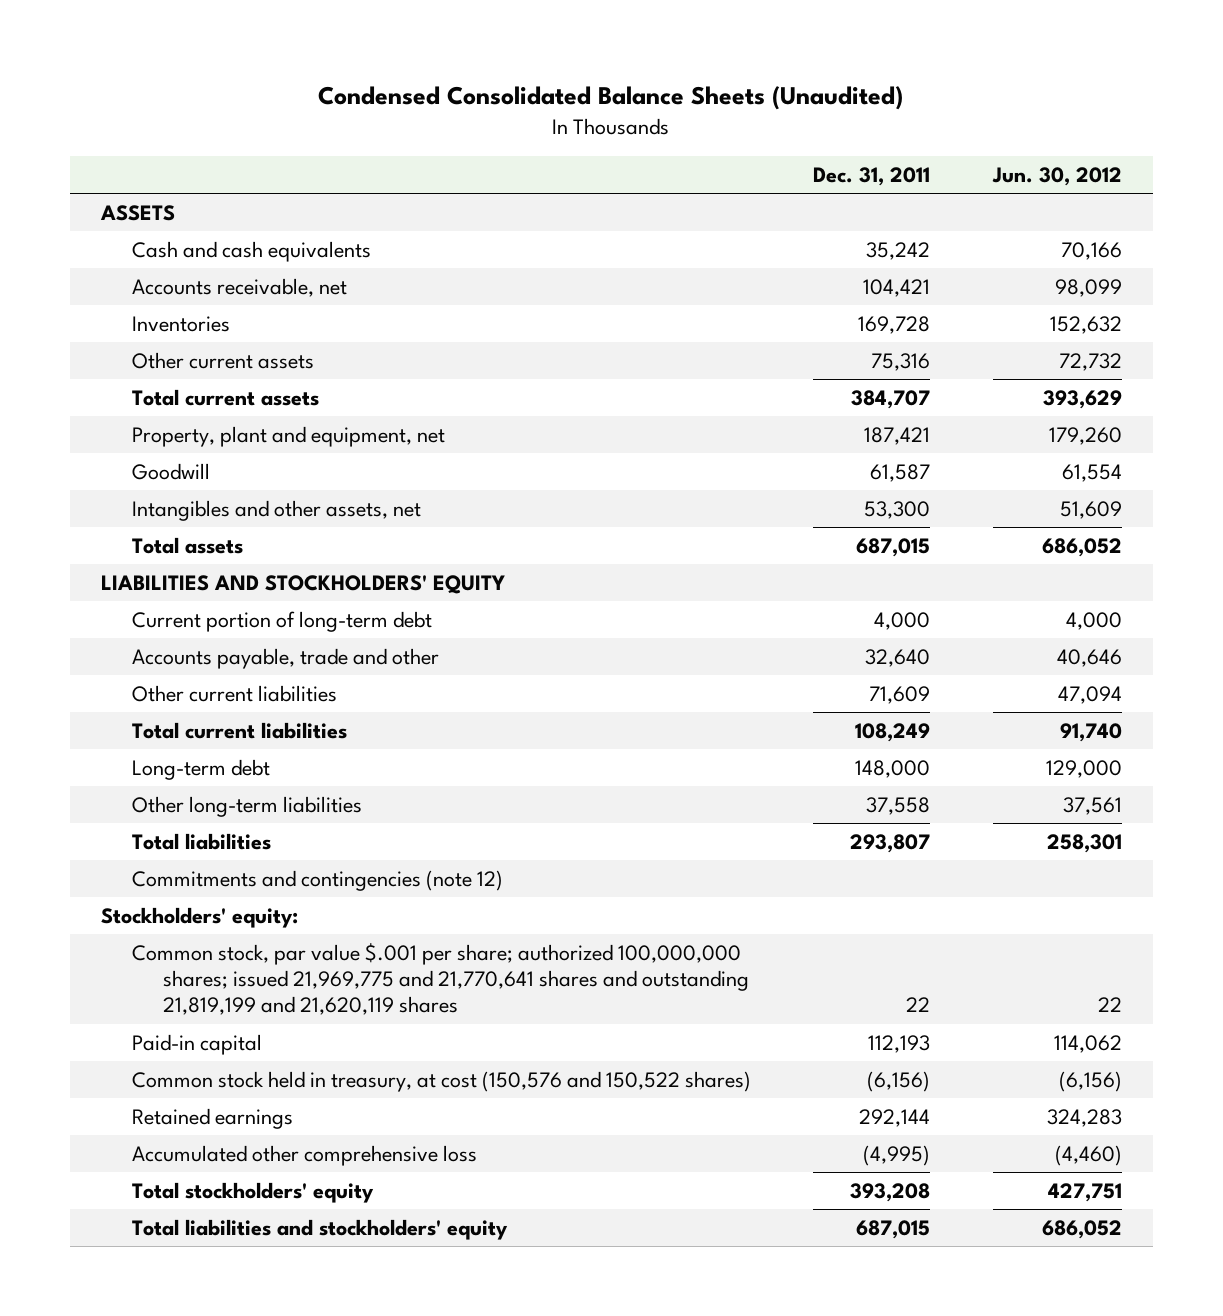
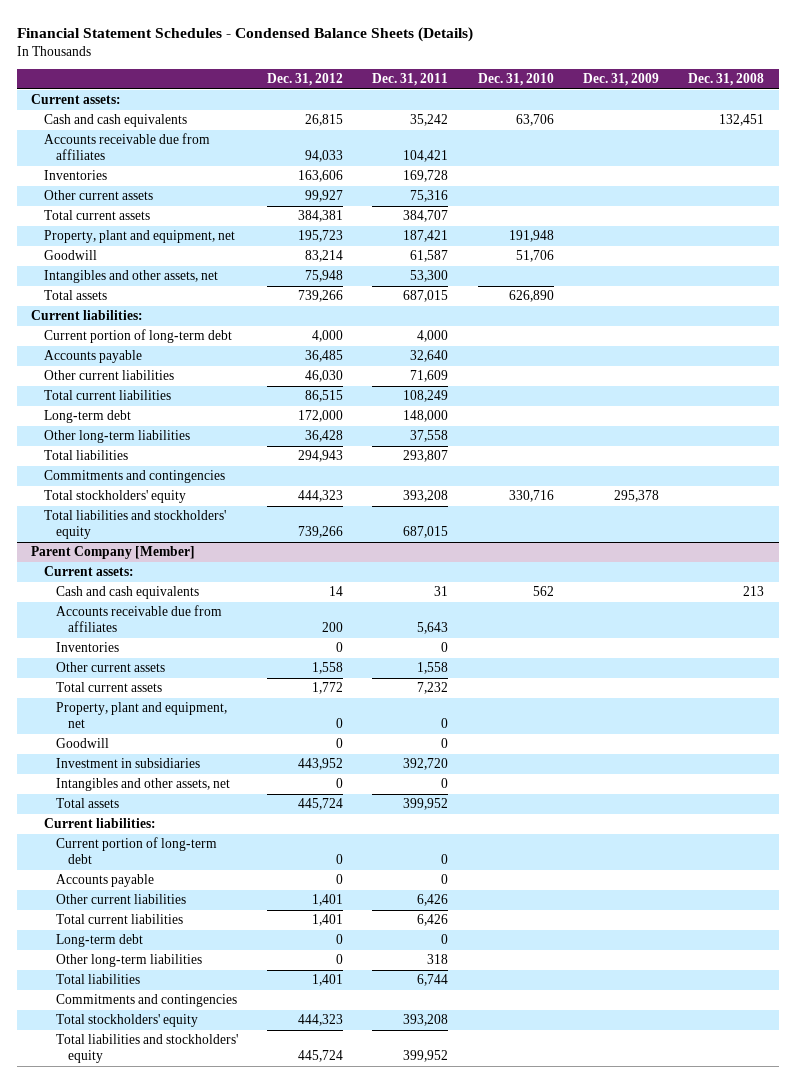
[318,86,904,111] Condensed Consolidated Balance Sheets (Unaudited) -> [16,26,473,42] Financial Statement Schedules - Condensed Balance Sheets (Details)
[991,167,1122,187] Jun. 30, 2012 -> none
none -> [267,73,344,87] Dec. 31, 2012
none -> [477,73,554,87] Dec. 31, 2010
none -> [582,73,659,87] Dec. 31, 2009
none -> [687,73,764,87] Dec. 31, 2008
[99,204,175,221] ASSETS -> [31,94,122,105] Current assets:
[131,277,347,297] Accounts receivable, net -> [43,133,210,161] Accounts receivable due from affiliates
[100,574,505,594] LIABILITIES AND STOCKHOLDERS' EQUITY -> none
none -> [31,310,144,321] Current liabilities:
[131,647,439,669] Accounts payable, trade and other -> [43,350,142,364] Accounts payable
[100,906,298,928] Stockholders' equity: -> none
[131,942,749,1016] Common stock, par value $.001 per share; authorized 100,000,000 shares; issued 21,969,775 and 21,770,641 shares and outstanding 21,819,199 and 21,620,119 shares -> none
[131,1033,262,1055] Paid-in capital -> none
[131,1070,751,1092] Common stock held in treasury, at cost (150,576 and 150,522 shares) -> none
[131,1107,293,1129] Retained earnings -> none
[131,1144,477,1166] Accumulated other comprehensive loss -> none
[131,869,503,891] Commitments and contingencies (note 12) -> [43,470,225,484] Commitments and contingencies
none -> [31,546,196,560] Parent Company [Member]
none -> [43,566,134,577] Current assets:
none -> [55,586,199,600] Cash and cash equivalents
none -> [55,605,222,633] Accounts receivable due from affiliates
none -> [55,642,119,653] Inventories
none -> [55,662,165,673] Other current assets
none -> [55,682,162,693] Total current assets
none -> [55,702,227,729] Property, plant and equipment, net
none -> [55,738,109,749] Goodwill
none -> [55,758,200,769] Investment in subsidiaries
none -> [55,778,230,792] Intangibles and other assets, net
none -> [55,798,119,809] Total assets
none -> [43,818,156,829] Current liabilities:
none -> [55,837,217,865] Current portion of long-term debt
none -> [55,874,154,888] Accounts payable
none -> [55,894,186,905] Other current liabilities
none -> [55,914,183,925] Total current liabilities
none -> [55,934,143,948] Long-term debt
none -> [55,954,202,968] Other long-term liabilities
none -> [55,974,140,985] Total liabilities
none -> [55,994,237,1008] Commitments and contingencies
none -> [55,1014,198,1028] Total stockholders' equity
none -> [55,1034,238,1064] Total liabilities and stockholders' equity

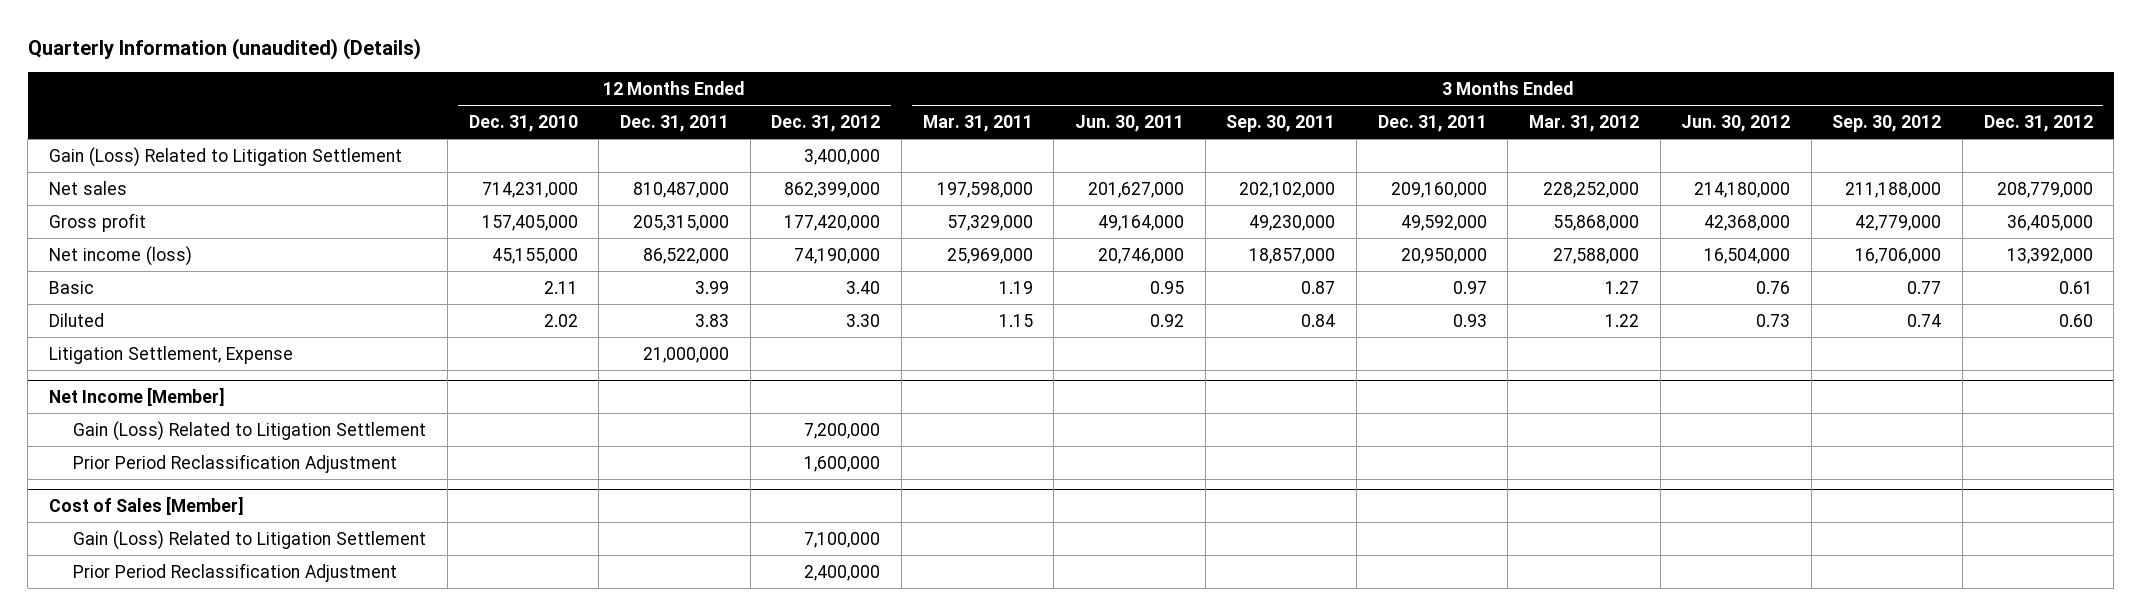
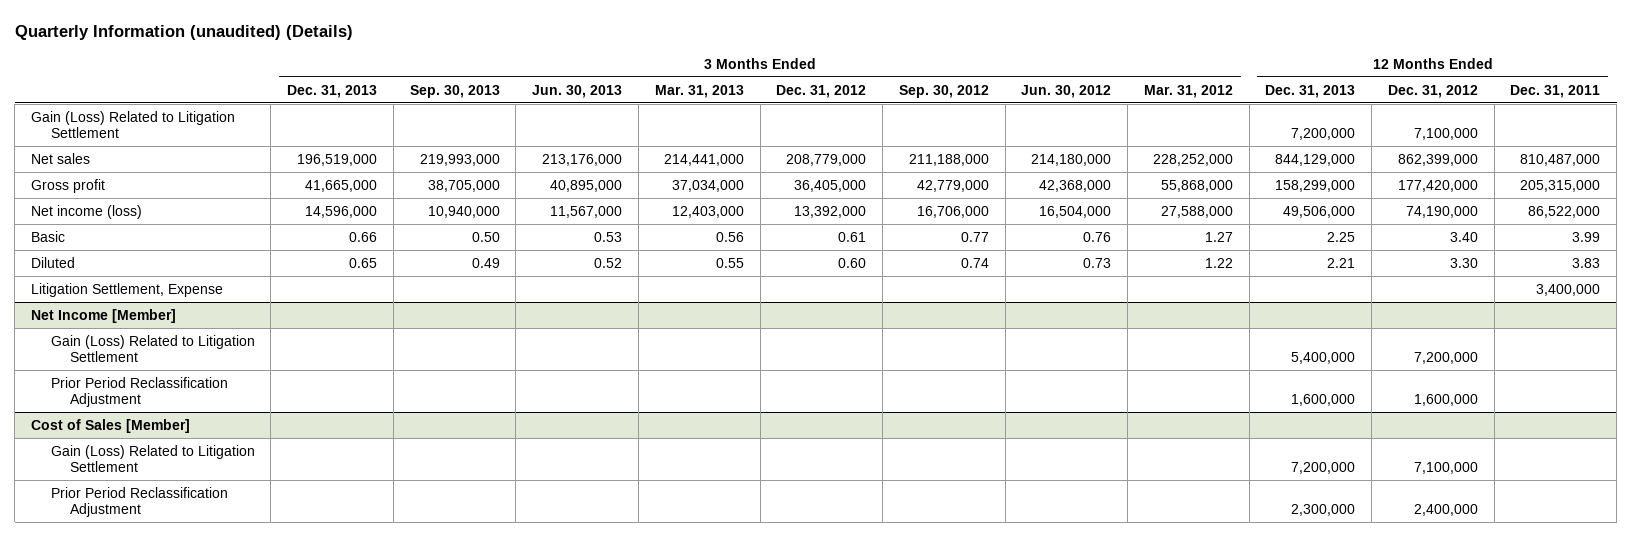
[468,114,578,132] Dec. 31, 2010 -> none
[922,114,1033,132] Mar. 31, 2011 -> none
[1074,114,1184,132] Jun. 30, 2011 -> none
[1226,114,1336,132] Sep. 30, 2011 -> none
[1377,114,1487,132] Dec. 31, 2011 -> none
none -> [287,84,378,98] Dec. 31, 2013
none -> [409,84,500,98] Sep. 30, 2013
none -> [532,84,623,98] Jun. 30, 2013
none -> [654,84,744,98] Mar. 31, 2013
none -> [1265,84,1356,98] Dec. 31, 2013
[804,148,881,165] 3,400,000 -> [1413,128,1478,141] 7,100,000
[642,346,729,363] 21,000,000 -> [1536,283,1601,296] 3,400,000

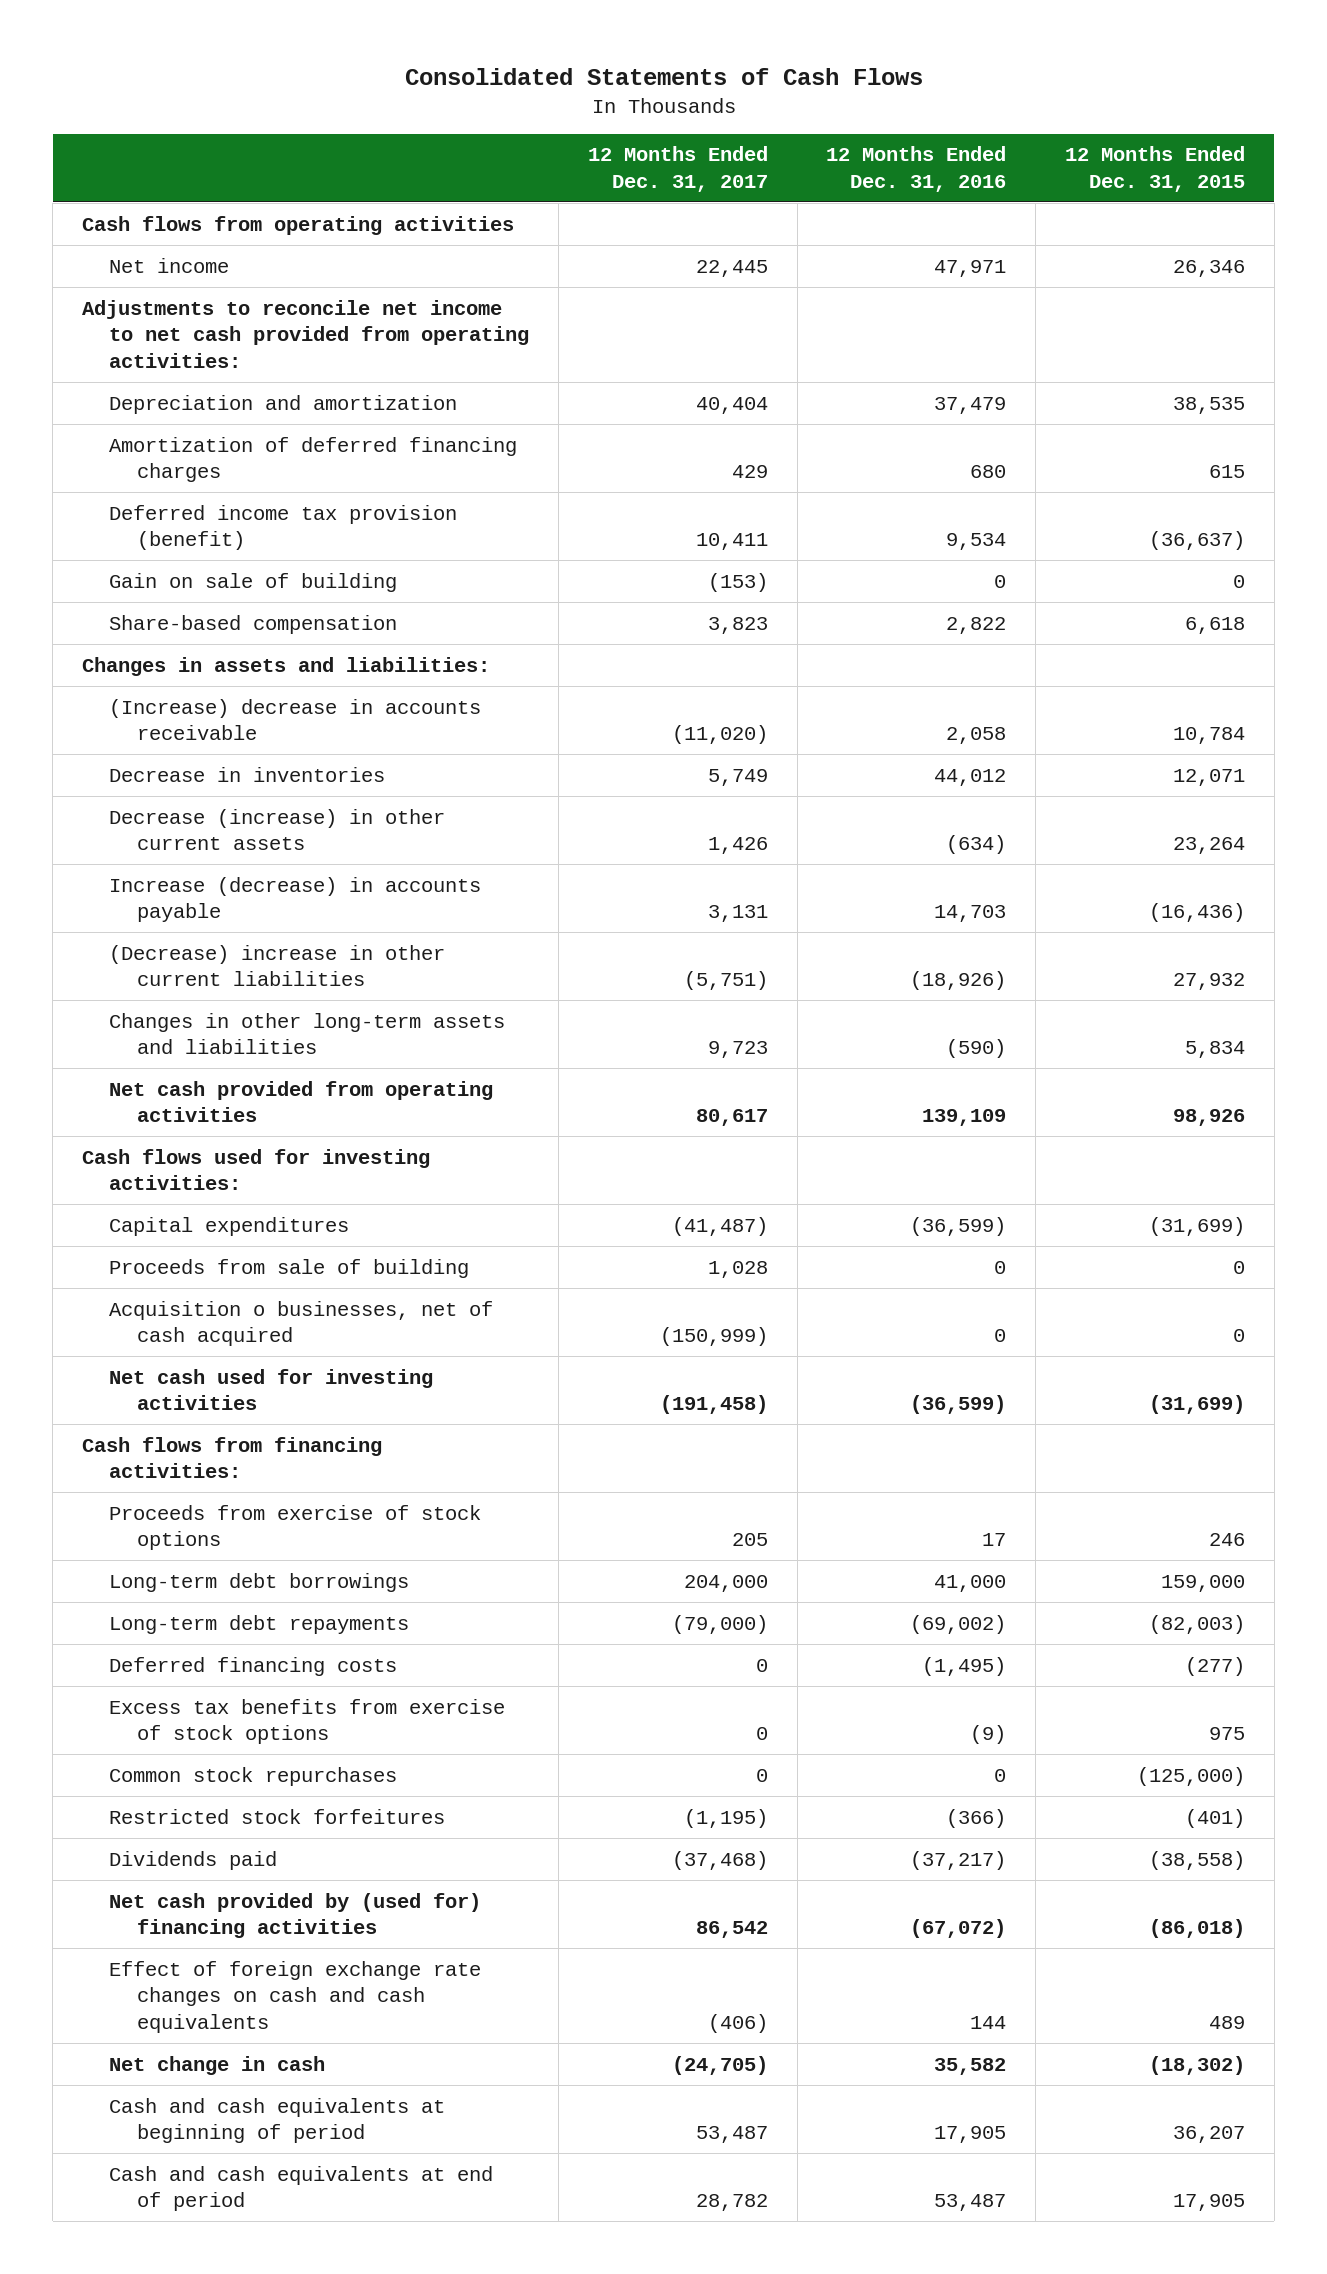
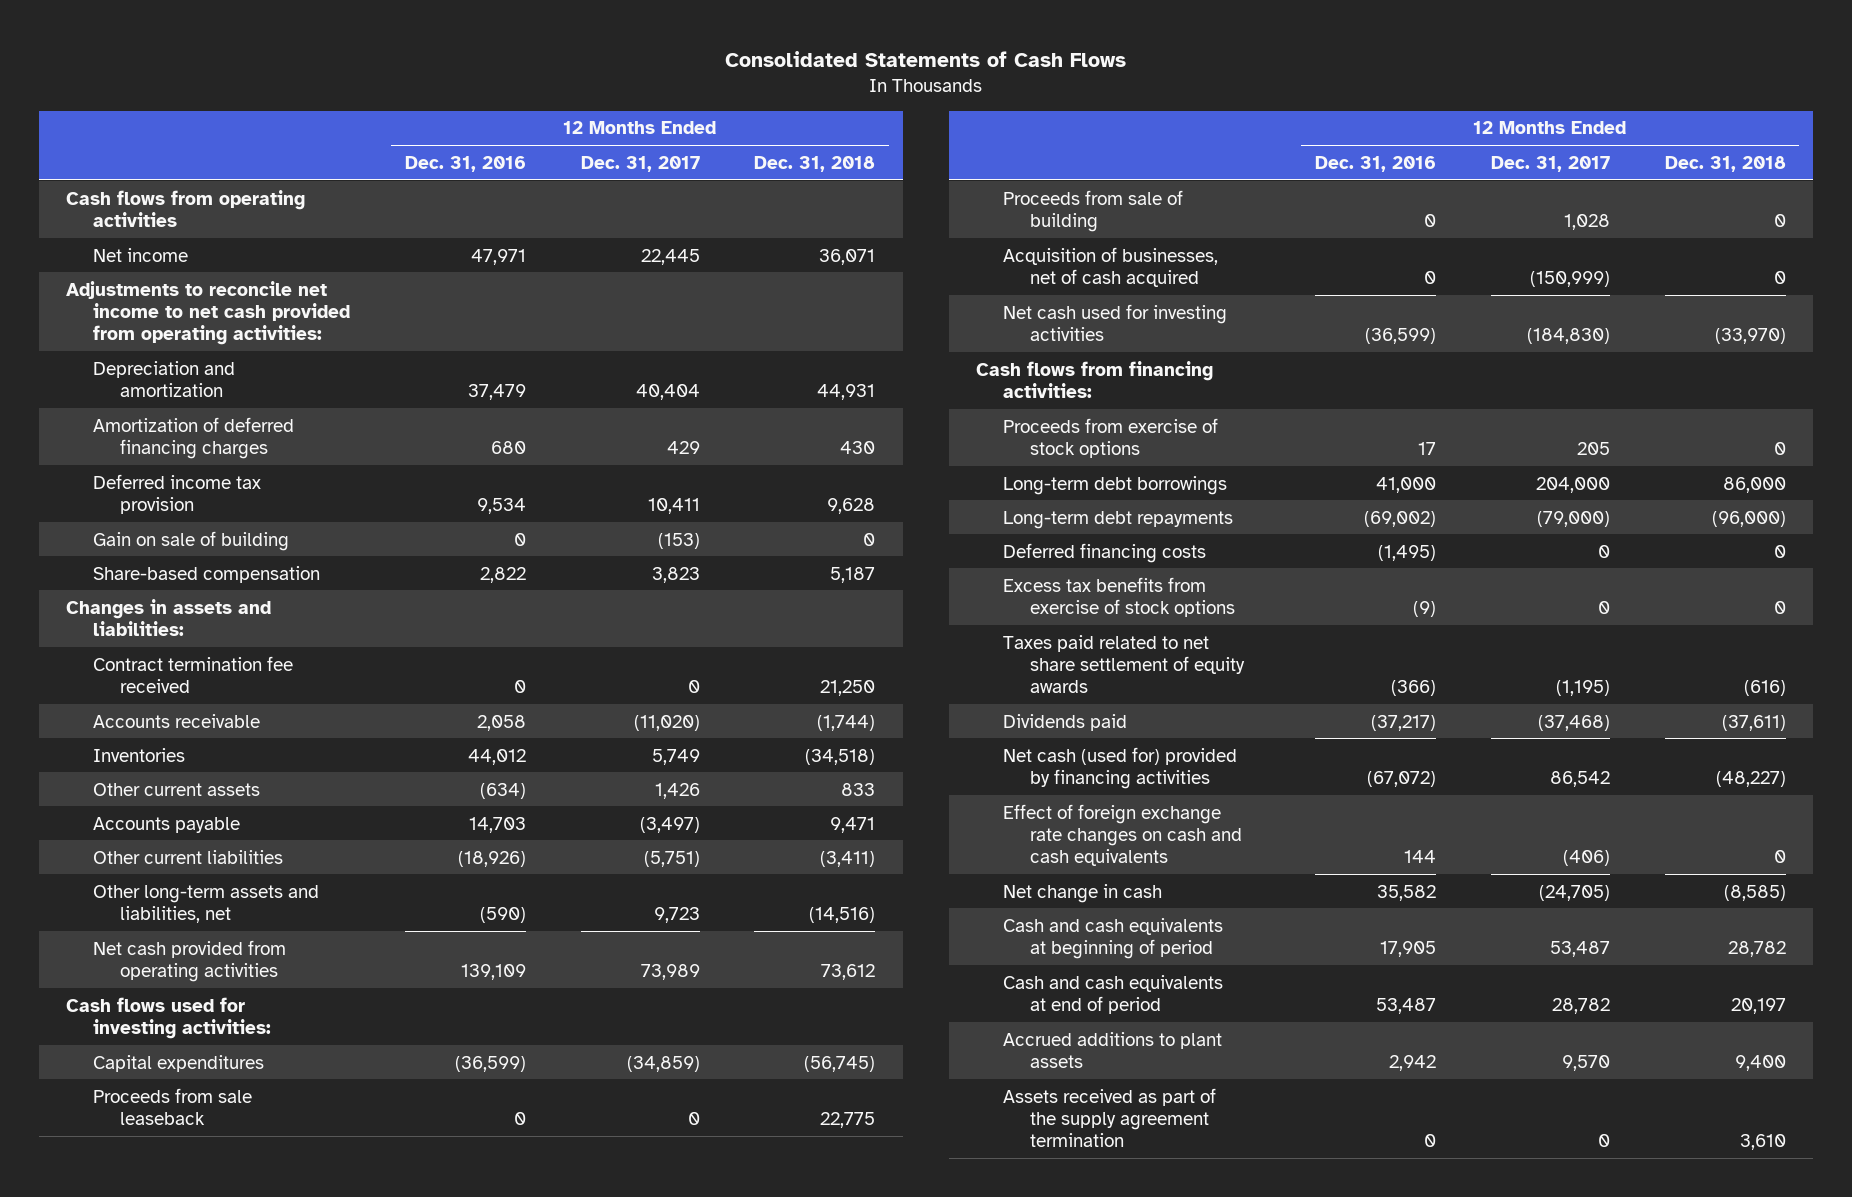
[1064,146,1245,192] 12 Months Ended Dec. 31, 2015 -> none
none -> [754,155,876,172] Dec. 31, 2018
[109,504,458,551] Deferred income tax provision (benefit) -> [93,473,262,514] Deferred income tax provision
none -> [93,655,294,693] Contract termination fee received
[109,698,482,741] (Increase) decrease in accounts receivable -> [93,713,261,728] Accounts receivable
[109,766,386,782] Decrease in inventories -> [93,747,186,762] Inventories
[109,808,446,851] Decrease (increase) in other current assets -> [93,782,261,796] Other current assets
[109,876,482,923] Increase (decrease) in accounts payable -> [93,816,241,833] Accounts payable
[707,905,768,923] 3,131 -> [639,816,700,833] (3,497)
[109,944,446,987] (Decrease) increase in other current liabilities -> [93,849,284,864] Other current liabilities
[109,1012,506,1055] Changes in other long-term assets and liabilities -> [93,884,320,923] Other long-term assets and liabilities, net
[695,1109,768,1127] 80,617 -> [640,963,700,980] 73,989
[671,1216,768,1236] (41,487) -> [626,1055,700,1072] (34,859)
none -> [93,1087,253,1125] Proceeds from sale leaseback
[109,1300,494,1347] Acquisition o businesses, net of cash acquired -> [1003,246,1219,287] Acquisition of businesses, net of cash acquired
[659,1395,768,1415] (191,458) -> [1526,327,1610,344] (184,830)
[109,1766,398,1786] Common stock repurchases -> none
[109,1808,446,1824] Restricted stock forfeitures -> [1003,634,1246,693] Taxes paid related to net share settlement of equity awards
[109,1892,482,1939] Net cash provided by (used for) financing activities -> [1003,746,1238,789] Net cash (used for) provided by financing activities
none -> [1003,1031,1223,1068] Accrued additions to plant assets
none -> [1003,1087,1217,1147] Assets received as part of the supply agreement termination

